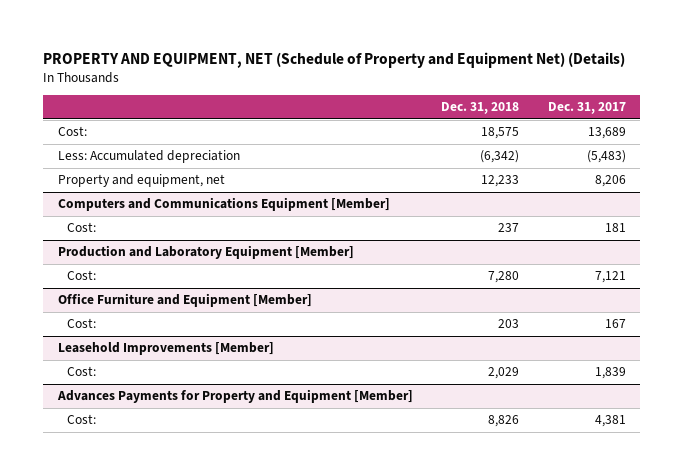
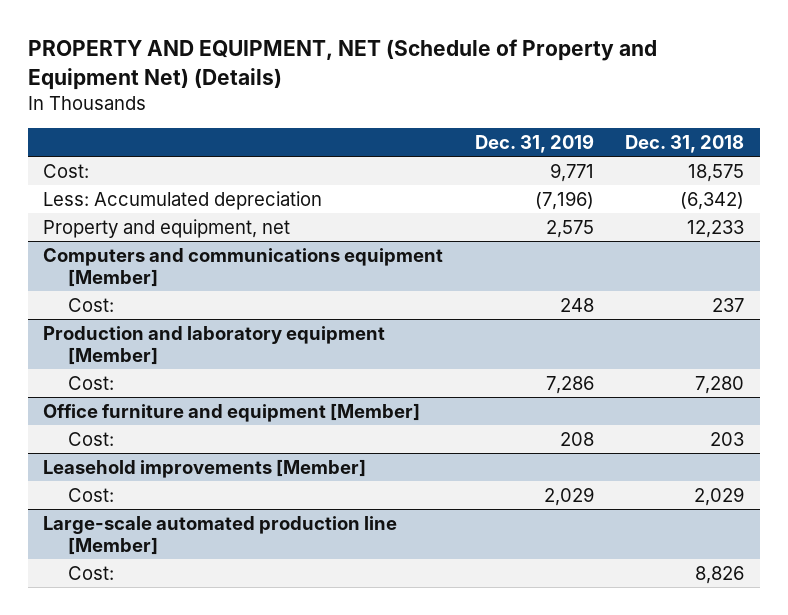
[547,102,626,115] Dec. 31, 2017 -> none
none -> [474,134,594,154] Dec. 31, 2019
[57,197,390,212] Computers and Communications Equipment [Member] -> [43,247,444,287] Computers and communications equipment [Member]
[57,245,354,260] Production and Laboratory Equipment [Member] -> [43,325,386,365] Production and laboratory equipment [Member]
[57,293,312,308] Office Furniture and Equipment [Member] -> [43,402,421,422] Office furniture and equipment [Member]
[57,342,274,356] Leasehold Improvements [Member] -> [43,458,367,478] Leasehold improvements [Member]
[56,389,413,404] Advances Payments for Property and Equipment [Member] -> none
none -> [43,515,398,555] Large-scale automated production line [Member]

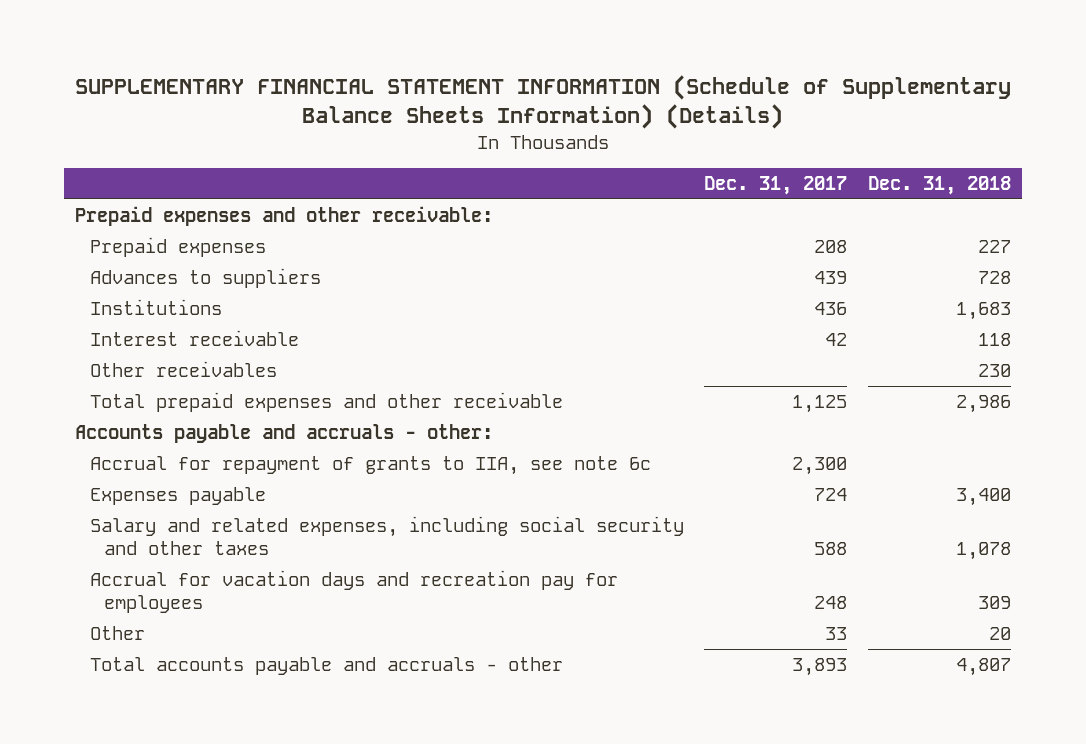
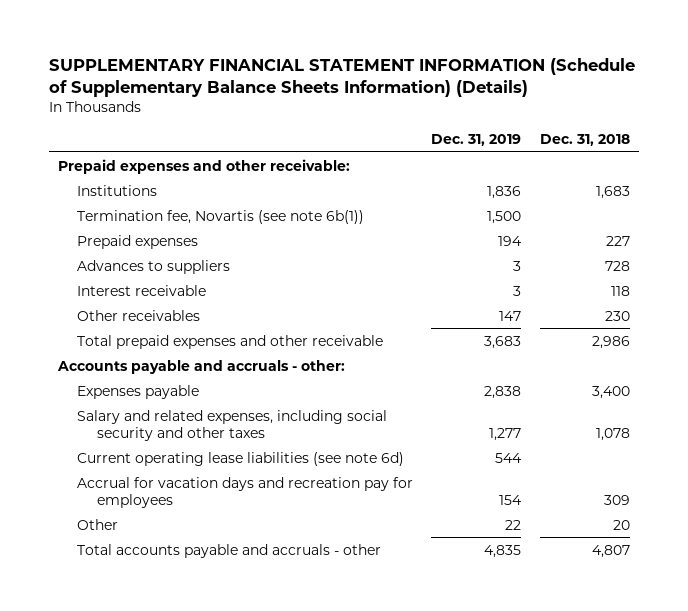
[704,175,848,195] Dec. 31, 2017 -> none
none -> [431,134,522,147] Dec. 31, 2019
[89,299,222,316] Institutions -> [77,184,158,196] Institutions
none -> [77,209,365,224] Termination fee, Novartis (see note 6b(1))
[89,456,651,476] Accrual for repayment of grants to IIA, see note 6c -> none
none -> [77,451,405,466] Current operating lease liabilities (see note 6d)

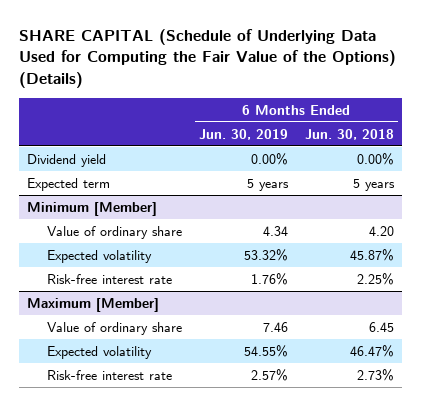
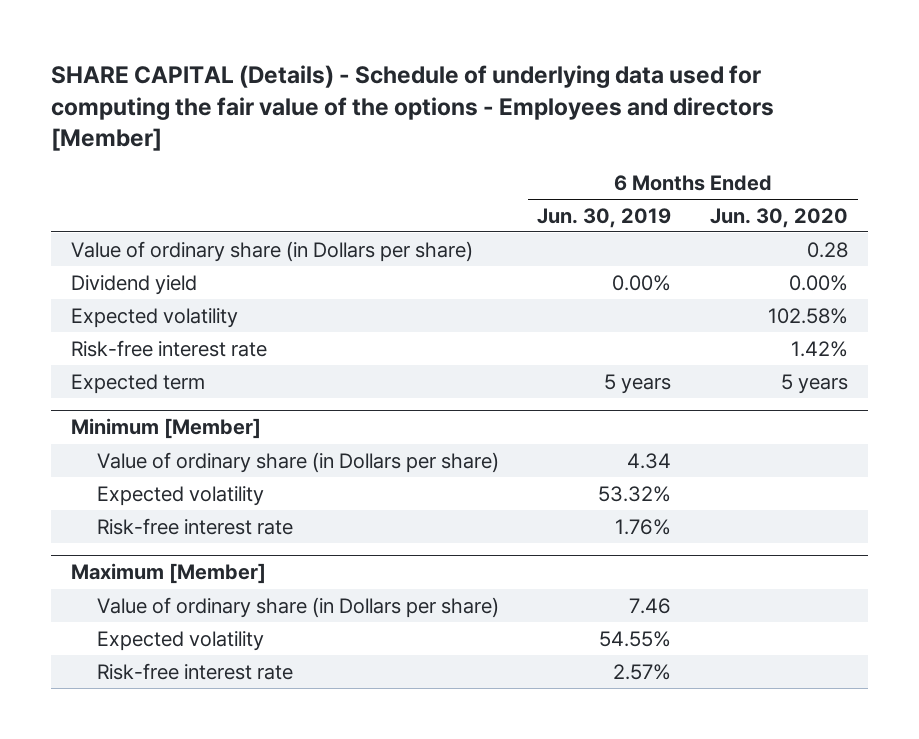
[18,28,396,89] SHARE CAPITAL (Schedule of Underlying Data Used for Computing the Fair Value of the Options) (Details) -> [51,64,775,152] SHARE CAPITAL (Details) - Schedule of underlying data used for computing the fair value of the options - Employees and directors [Member]
[304,128,394,140] Jun. 30, 2018 -> none
none -> [710,207,849,228] Jun. 30, 2020
none -> [70,240,473,262] Value of ordinary share (in Dollars per share)
none -> [70,307,238,328] Expected volatility
none -> [70,339,267,357] Risk-free interest rate
[47,225,183,239] Value of ordinary share -> [96,451,499,473] Value of ordinary share (in Dollars per share)
[47,321,183,335] Value of ordinary share -> [96,596,499,618] Value of ordinary share (in Dollars per share)

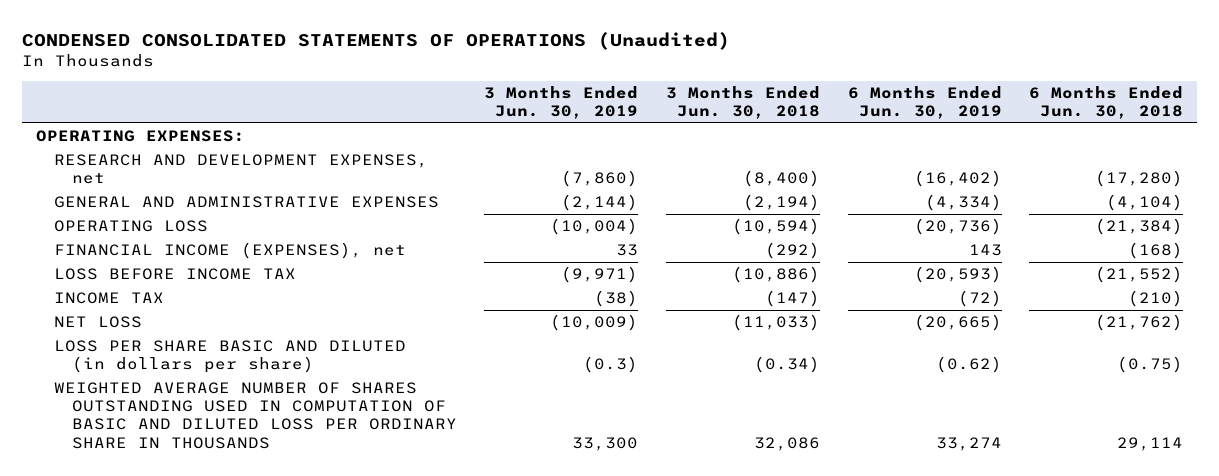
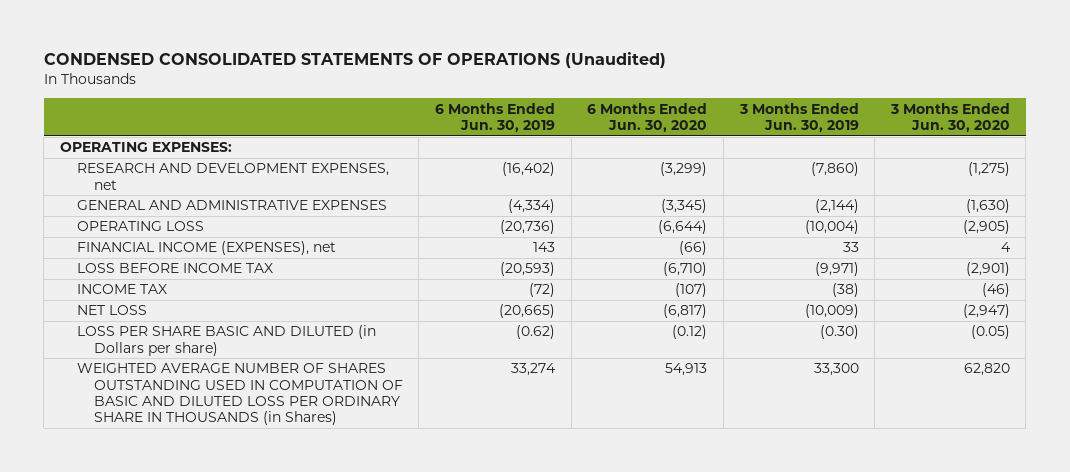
[665,85,820,119] 3 Months Ended Jun. 30, 2018 -> none
[1029,85,1184,119] 6 Months Ended Jun. 30, 2018 -> none
none -> [587,102,708,133] 6 Months Ended Jun. 30, 2020
none -> [889,102,1010,133] 3 Months Ended Jun. 30, 2020
[53,340,406,374] LOSS PER SHARE BASIC AND DILUTED (in dollars per share) -> [76,325,376,356] LOSS PER SHARE BASIC AND DILUTED (in Dollars per share)
[583,356,639,374] (0.3) -> [819,325,859,340] (0.30)
[53,382,457,449] WEIGHTED AVERAGE NUMBER OF SHARES OUTSTANDING USED IN COMPUTATION OF BASIC AND DILUTED LOSS PER ORDINARY SHARE IN THOUSANDS -> [76,363,403,426] WEIGHTED AVERAGE NUMBER OF SHARES OUTSTANDING USED IN COMPUTATION OF BASIC AND DILUTED LOSS PER ORDINARY SHARE IN THOUSANDS (in Shares)

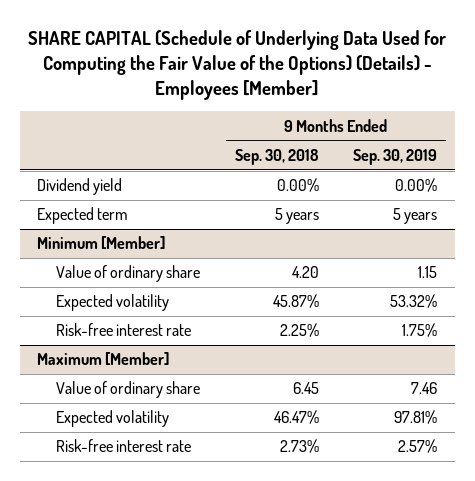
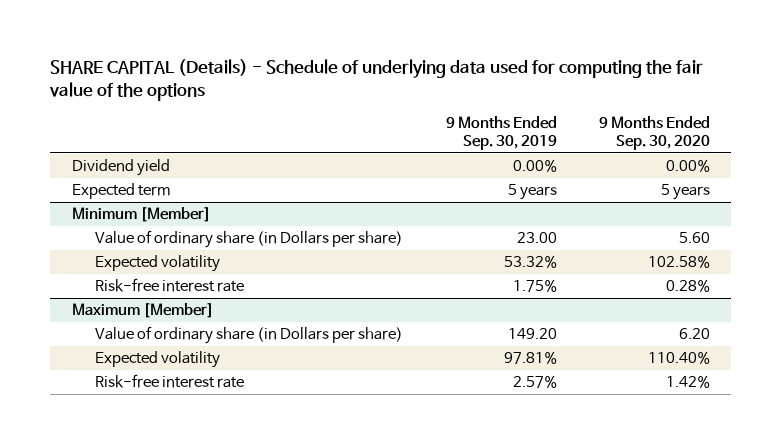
[28,30,447,101] SHARE CAPITAL (Schedule of Underlying Data Used for Computing the Fair Value of the Options) (Details) - Employees [Member] -> [49,59,704,102] SHARE CAPITAL (Details) - Schedule of underlying data used for computing the fair value of the options
[234,148,319,165] Sep. 30, 2018 -> none
none -> [599,116,711,151] 9 Months Ended Sep. 30, 2020
[56,265,201,283] Value of ordinary share -> [94,230,403,249] Value of ordinary share (in Dollars per share)
[418,266,438,279] 1.15 -> [516,232,557,244] 23.00
[56,381,201,399] Value of ordinary share -> [94,326,403,345] Value of ordinary share (in Dollars per share)
[411,382,438,395] 7.46 -> [507,328,557,340] 149.20

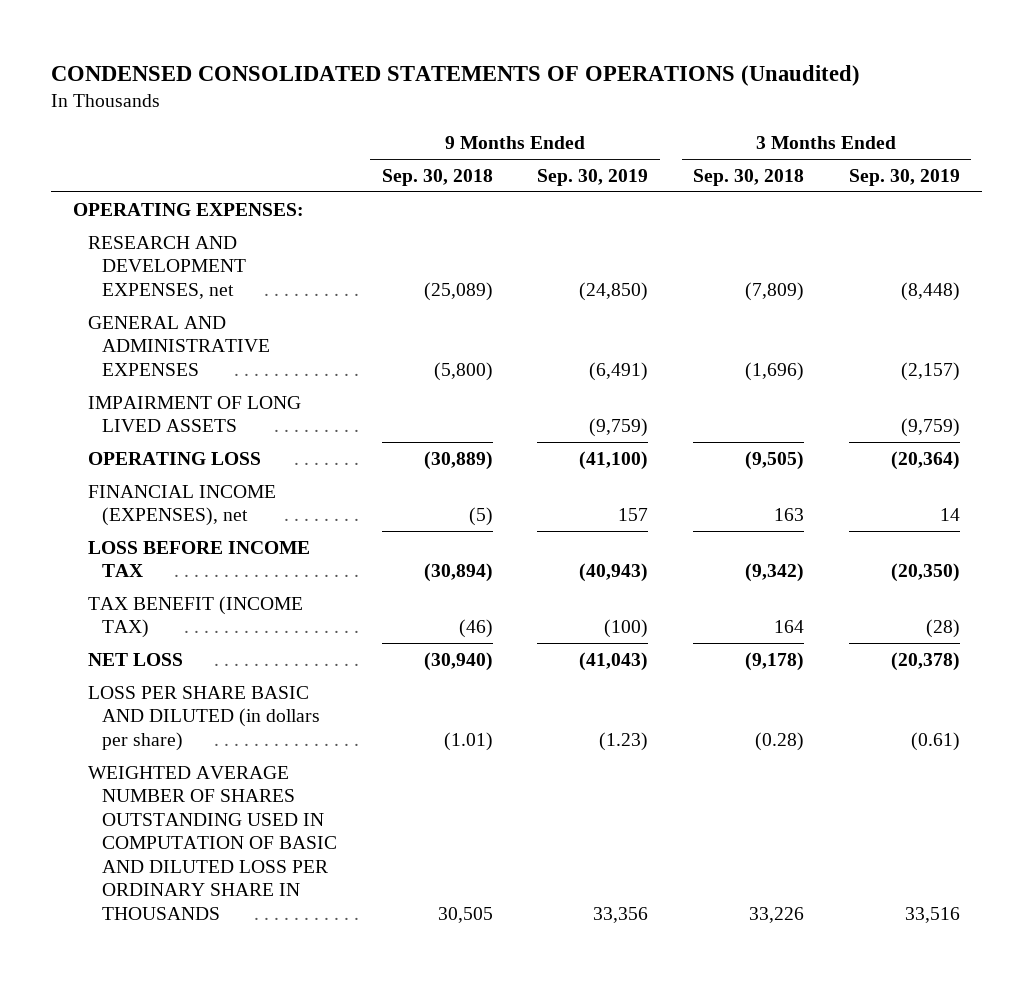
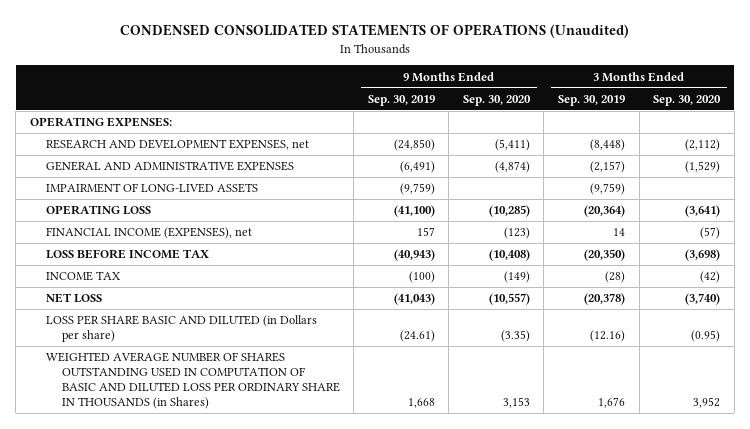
[381,168,493,186] Sep. 30, 2018 -> none
[693,168,805,186] Sep. 30, 2018 -> none
none -> [462,94,531,106] Sep. 30, 2020
none -> [653,94,722,106] Sep. 30, 2020
[87,395,301,433] IMPAIRMENT OF LONG LIVED ASSETS -> [45,183,258,194] IMPAIRMENT OF LONG-LIVED ASSETS
[87,595,303,639] TAX BENEFIT (INCOME TAX) -> [45,271,121,282] INCOME TAX
[87,685,320,751] LOSS PER SHARE BASIC AND DILUTED (in dollars per share) -> [45,315,317,343] LOSS PER SHARE BASIC AND DILUTED (in Dollars per share)
[599,731,649,751] (1.23) -> [399,330,435,343] (24.61)
[910,731,960,751] (0.61) -> [589,330,625,343] (12.16)
[87,765,337,921] WEIGHTED AVERAGE NUMBER OF SHARES OUTSTANDING USED IN COMPUTATION OF BASIC AND DILUTED LOSS PER ORDINARY SHARE IN THOUSANDS -> [45,352,340,410] WEIGHTED AVERAGE NUMBER OF SHARES OUTSTANDING USED IN COMPUTATION OF BASIC AND DILUTED LOSS PER ORDINARY SHARE IN THOUSANDS (in Shares)
[593,907,649,924] 33,356 -> [407,398,435,409] 1,668
[904,907,960,924] 33,516 -> [597,397,625,409] 1,676

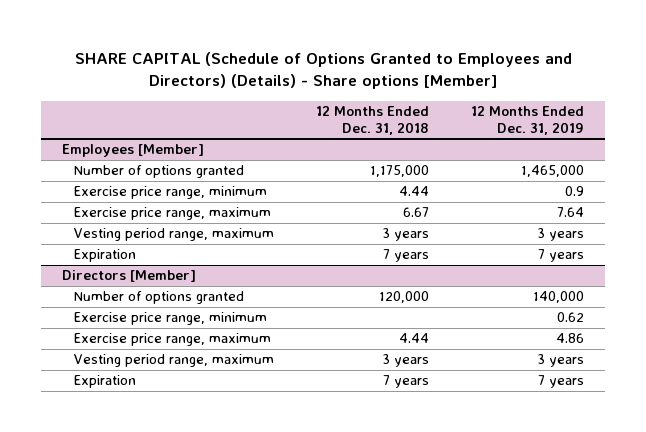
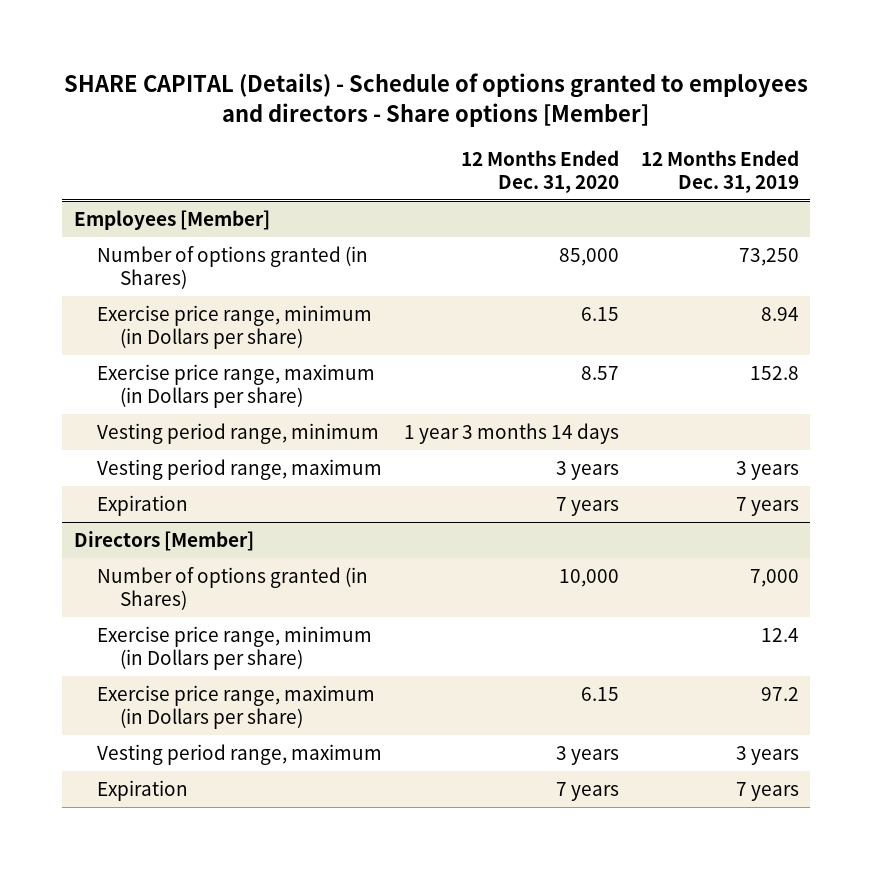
[75,51,573,90] SHARE CAPITAL (Schedule of Options Granted to Employees and Directors) (Details) - Share options [Member] -> [64,73,809,127] SHARE CAPITAL (Details) - Schedule of options granted to employees and directors - Share options [Member]
[315,105,429,135] 12 Months Ended Dec. 31, 2018 -> none
none -> [460,149,619,193] 12 Months Ended Dec. 31, 2020
[73,165,244,179] Number of options granted -> [96,245,368,290] Number of options granted (in Shares)
[521,165,585,178] 1,465,000 -> [739,247,800,266] 73,250
[73,186,267,200] Exercise price range, minimum -> [96,304,372,350] Exercise price range, minimum (in Dollars per share)
[565,186,585,197] 0.9 -> [761,306,800,321] 8.94
[73,207,271,221] Exercise price range, maximum -> [96,363,375,409] Exercise price range, maximum (in Dollars per share)
[557,207,585,218] 7.64 -> [750,365,800,380] 152.8
none -> [96,422,379,444] Vesting period range, minimum
[73,291,244,305] Number of options granted -> [96,566,368,611] Number of options granted (in Shares)
[533,291,585,304] 140,000 -> [750,568,800,587] 7,000
[73,312,267,326] Exercise price range, minimum -> [96,625,372,671] Exercise price range, minimum (in Dollars per share)
[557,312,585,323] 0.62 -> [761,627,800,642] 12.4
[73,333,271,347] Exercise price range, maximum -> [96,684,375,730] Exercise price range, maximum (in Dollars per share)
[556,333,585,344] 4.86 -> [761,686,800,701] 97.2

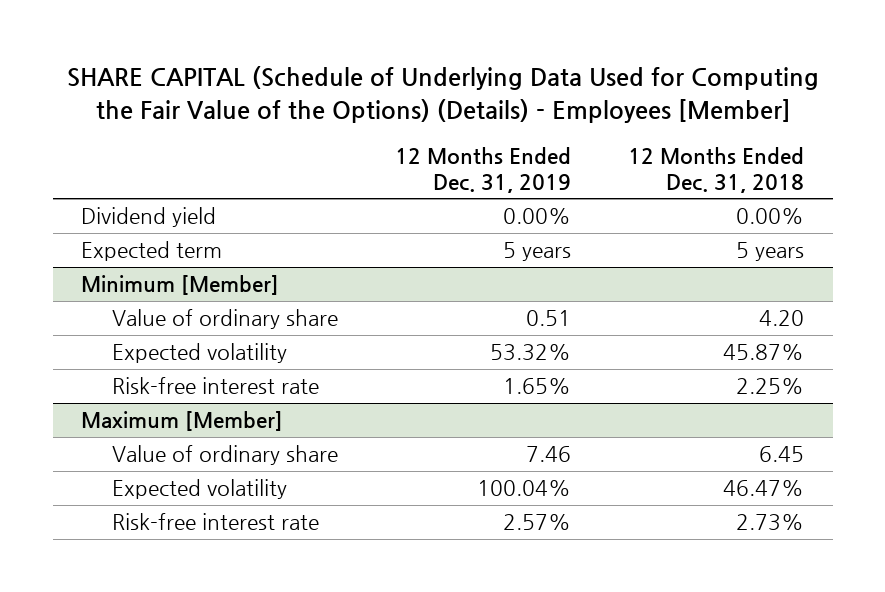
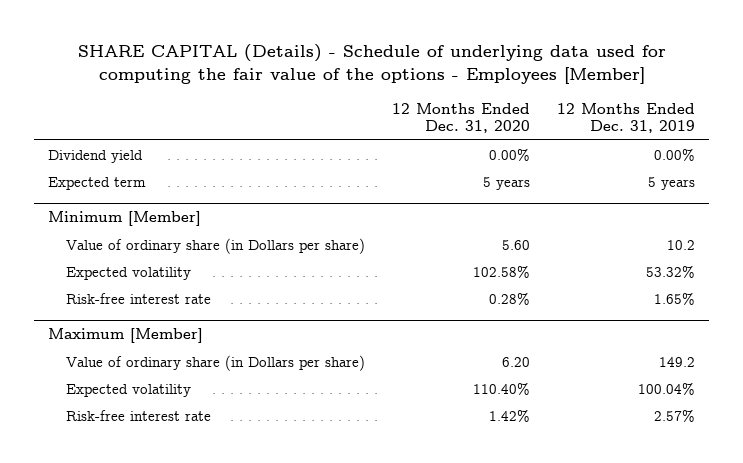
[66,66,819,124] SHARE CAPITAL (Schedule of Underlying Data Used for Computing the Fair Value of the Options) (Details) - Employees [Member] -> [77,44,666,85] SHARE CAPITAL (Details) - Schedule of underlying data used for computing the fair value of the options - Employees [Member]
[628,147,805,193] 12 Months Ended Dec. 31, 2018 -> none
none -> [391,102,530,134] 12 Months Ended Dec. 31, 2020
[111,309,338,330] Value of ordinary share -> [65,237,365,254] Value of ordinary share (in Dollars per share)
[525,310,571,327] 0.51 -> [667,239,696,250] 10.2
[111,445,338,466] Value of ordinary share -> [65,354,365,371] Value of ordinary share (in Dollars per share)
[525,446,571,463] 7.46 -> [659,356,696,367] 149.2

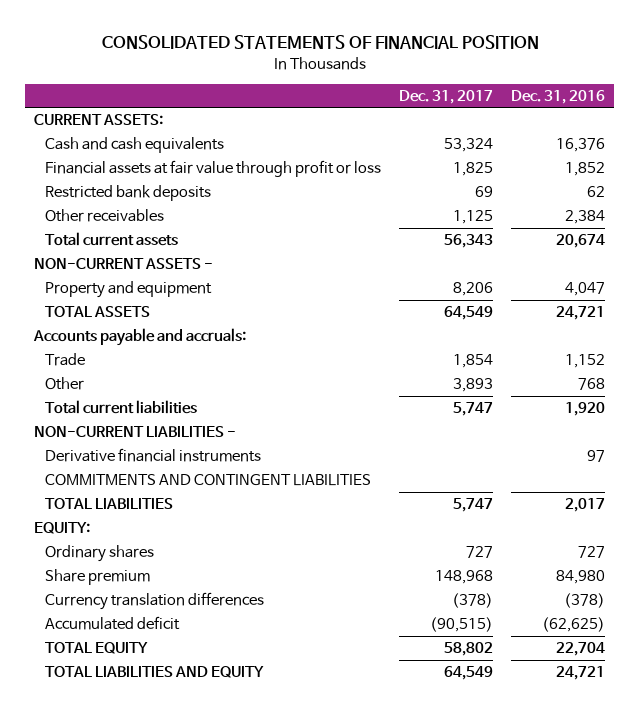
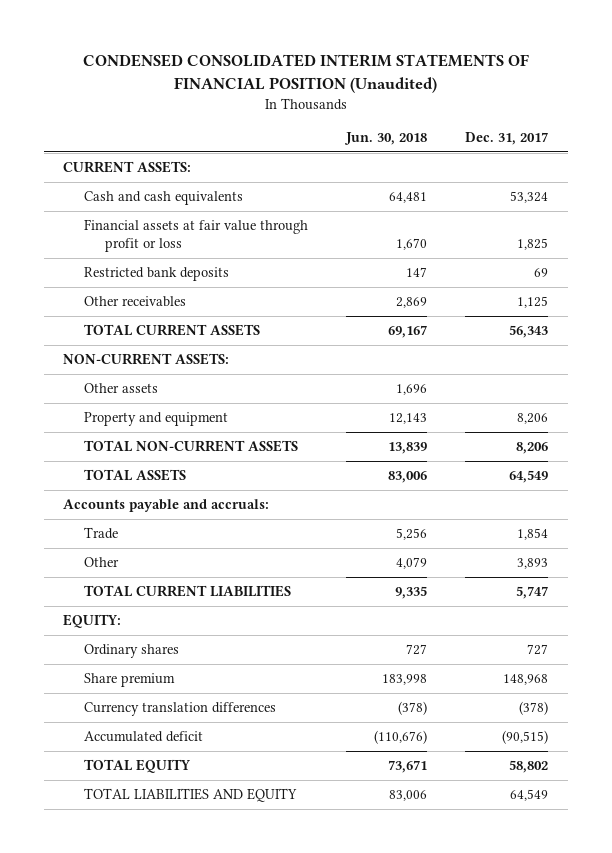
[101,35,539,50] CONSOLIDATED STATEMENTS OF FINANCIAL POSITION -> [82,54,529,94] CONDENSED CONSOLIDATED INTERIM STATEMENTS OF FINANCIAL POSITION (Unaudited)
[511,89,606,104] Dec. 31, 2016 -> none
none -> [344,132,428,146] Jun. 30, 2018
[45,232,179,247] Total current assets -> [83,324,260,337] TOTAL CURRENT ASSETS
[34,258,214,270] NON-CURRENT ASSETS - -> [63,353,230,366] NON-CURRENT ASSETS:
none -> [83,383,158,394] Other assets
none -> [83,440,298,453] TOTAL NON-CURRENT ASSETS
[34,426,237,438] NON-CURRENT LIABILITIES - -> none
[45,448,262,463] Derivative financial instruments -> none
[45,474,372,487] COMMITMENTS AND CONTINGENT LIABILITIES -> none
[45,498,174,510] TOTAL LIABILITIES -> none
[45,400,198,415] Total current liabilities -> [83,585,291,598] TOTAL CURRENT LIABILITIES

